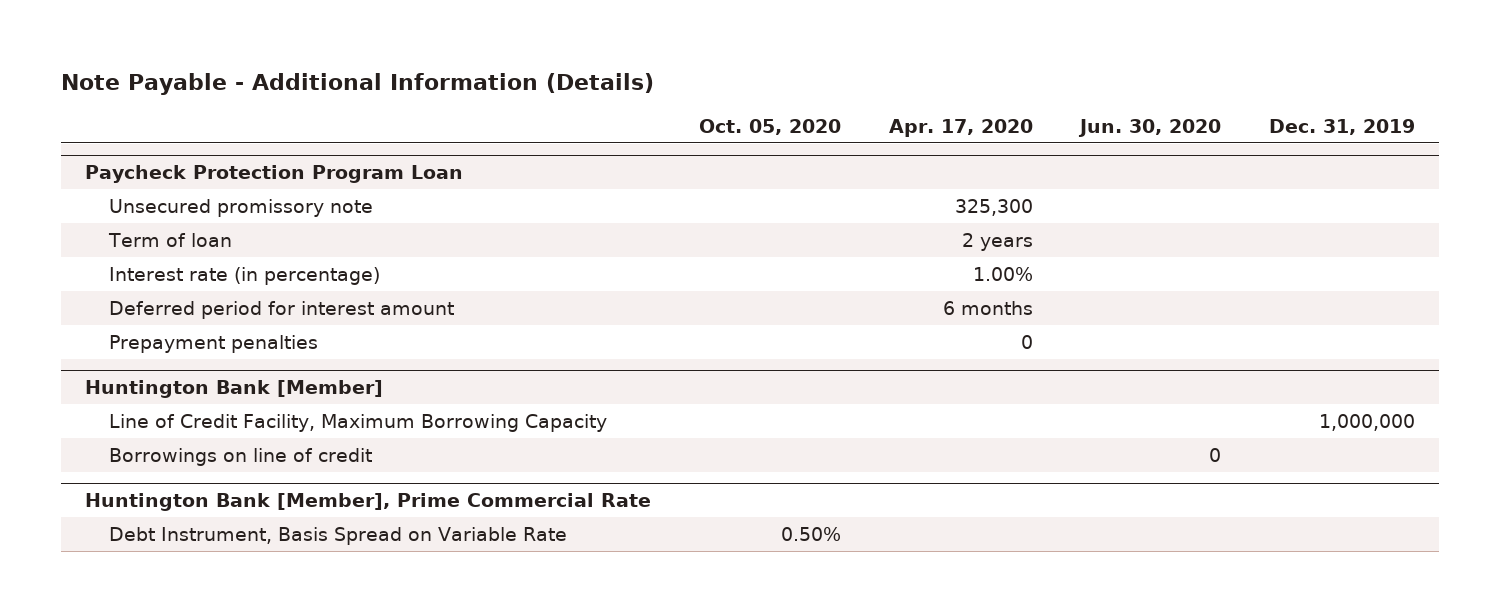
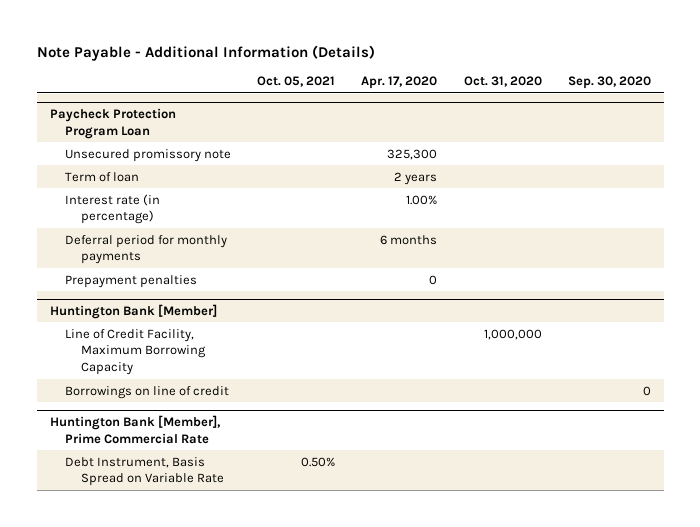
[698,118,841,135] Oct. 05, 2020 -> none
[1078,118,1222,137] Jun. 30, 2020 -> none
[1269,118,1416,135] Dec. 31, 2019 -> none
none -> [257,76,336,88] Oct. 05, 2021
none -> [463,76,542,88] Oct. 31, 2020
none -> [567,76,651,90] Sep. 30, 2020
[109,300,455,319] Deferred period for interest amount -> none
none -> [65,234,228,265] Deferral period for monthly payments

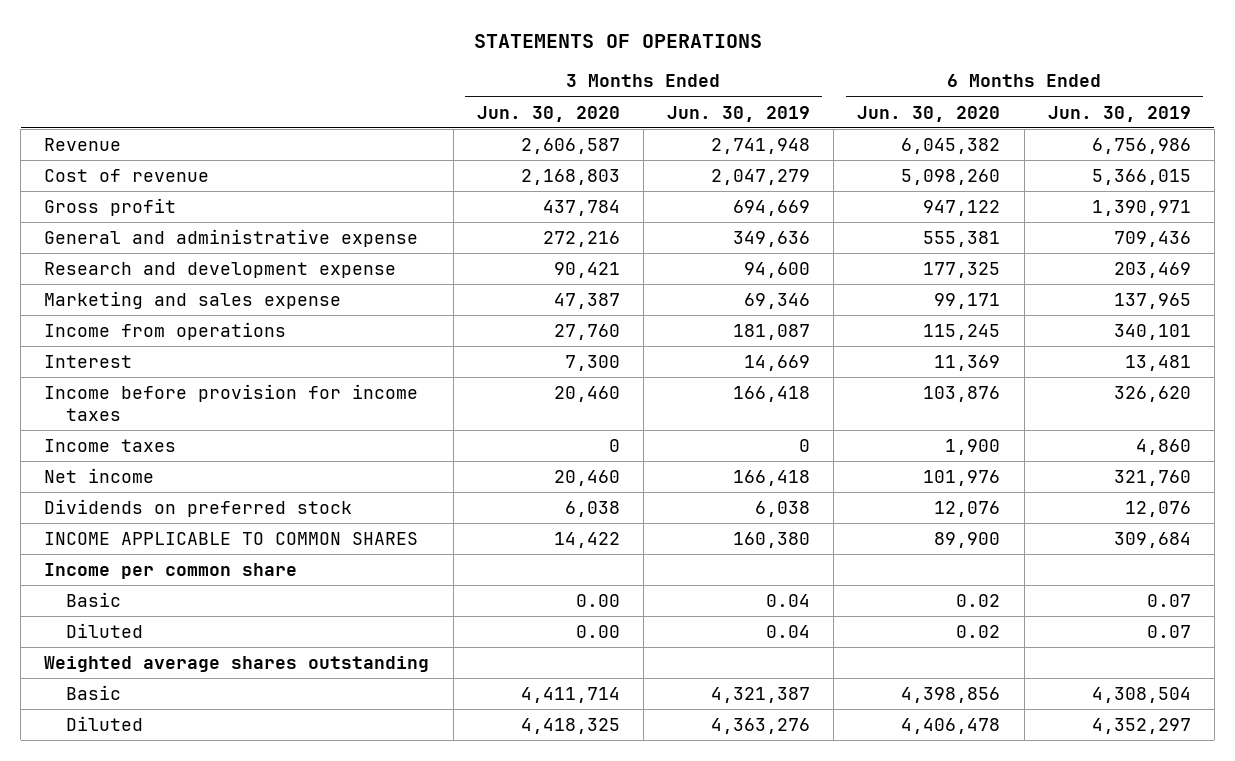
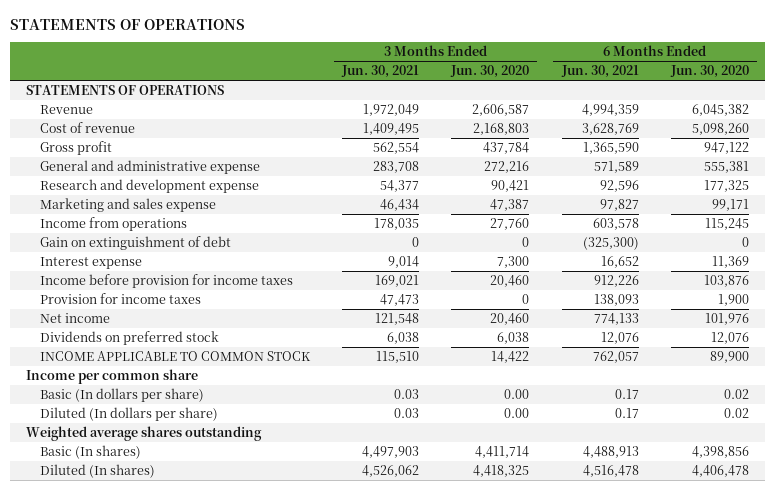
[667,105,811,122] Jun. 30, 2019 -> none
[1047,105,1191,122] Jun. 30, 2019 -> none
none -> [341,65,420,79] Jun. 30, 2021
none -> [560,65,639,79] Jun. 30, 2021
none -> [26,85,225,96] STATEMENTS OF OPERATIONS
none -> [40,236,232,251] Gain on extinguishment of debt
[44,354,133,368] Interest -> [40,257,143,270] Interest expense
[44,438,177,452] Income taxes -> [40,293,202,305] Provision for income taxes
[44,531,419,545] INCOME APPLICABLE TO COMMON SHARES -> [40,351,312,362] INCOME APPLICABLE TO COMMON STOCK
[65,591,121,607] Basic -> [40,388,205,403] Basic (In dollars per share)
[65,622,143,638] Diluted -> [40,407,219,422] Diluted (In dollars per share)
[65,684,121,700] Basic -> [40,445,142,460] Basic (In shares)
[65,715,143,731] Diluted -> [40,464,156,479] Diluted (In shares)

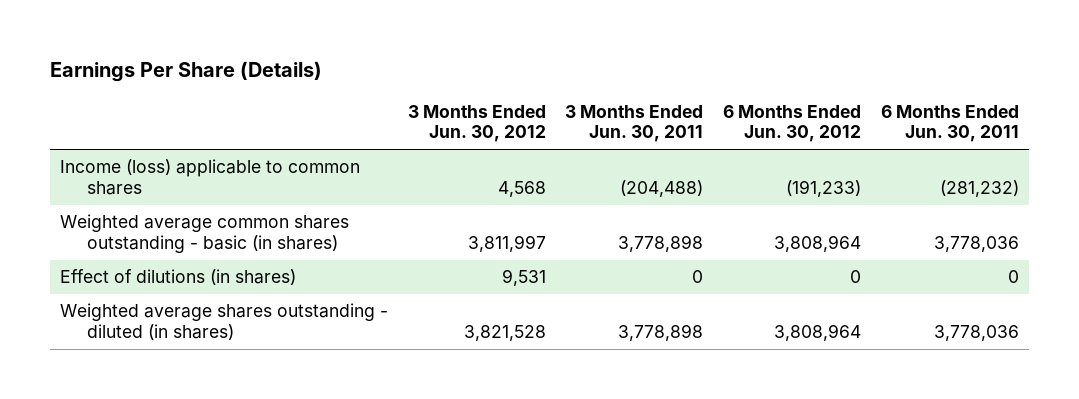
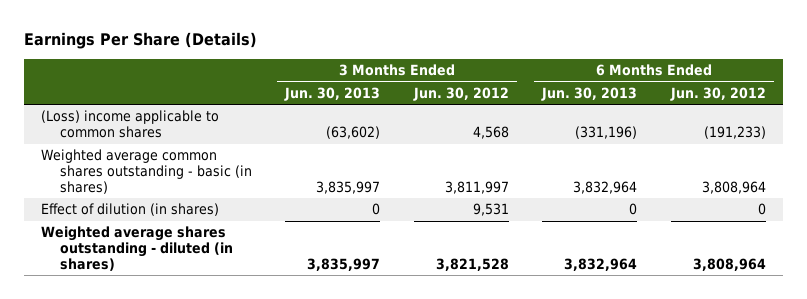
[565,104,704,143] 3 Months Ended Jun. 30, 2011 -> none
[880,104,1019,143] 6 Months Ended Jun. 30, 2011 -> none
none -> [284,86,381,101] Jun. 30, 2013
none -> [541,86,638,101] Jun. 30, 2013
[60,159,361,195] Income (loss) applicable to common shares -> [40,110,219,139] (Loss) income applicable to common shares
[60,269,297,286] Effect of dilutions (in shares) -> [40,203,219,217] Effect of dilution (in shares)

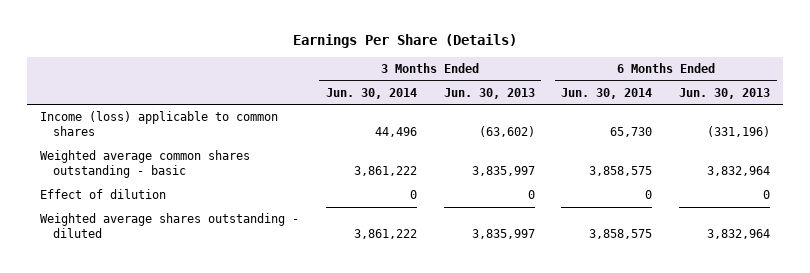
[412,86,509,101] Jun. 30, 2012 -> none
[669,86,766,101] Jun. 30, 2012 -> none
none -> [326,87,418,99] Jun. 30, 2014
none -> [561,87,653,99] Jun. 30, 2014
[40,110,219,139] (Loss) income applicable to common shares -> [40,111,279,137] Income (loss) applicable to common shares
[40,149,252,194] Weighted average common shares outstanding - basic (in shares) -> [40,150,251,179] Weighted average common shares outstanding - basic
[40,203,219,217] Effect of dilution (in shares) -> [40,189,167,200] Effect of dilution
[40,226,233,271] Weighted average shares outstanding - diluted (in shares) -> [40,213,300,239] Weighted average shares outstanding - diluted

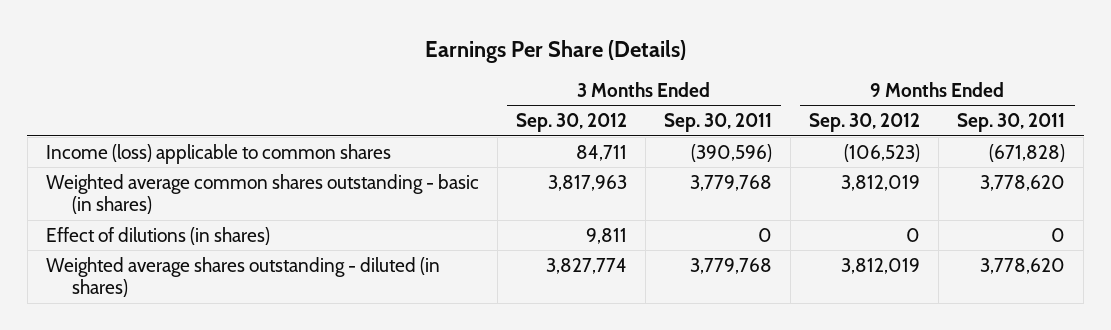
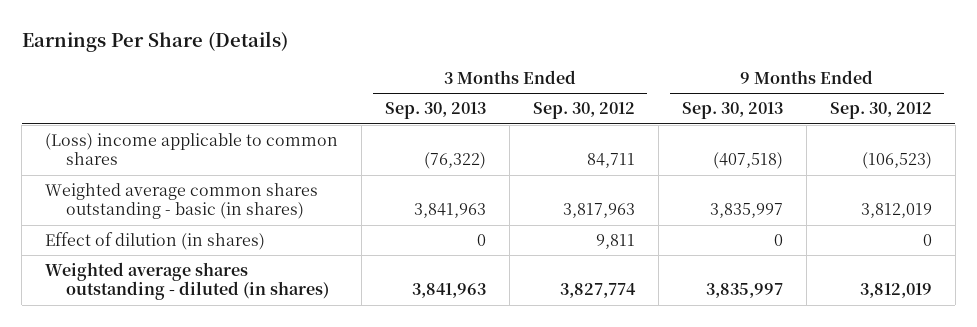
[664,113,773,133] Sep. 30, 2011 -> none
[957,113,1066,133] Sep. 30, 2011 -> none
none -> [385,102,487,120] Sep. 30, 2013
none -> [681,102,783,120] Sep. 30, 2013
[45,143,391,164] Income (loss) applicable to common shares -> [45,133,339,166] (Loss) income applicable to common shares
[45,226,270,245] Effect of dilutions (in shares) -> [45,232,266,251] Effect of dilution (in shares)

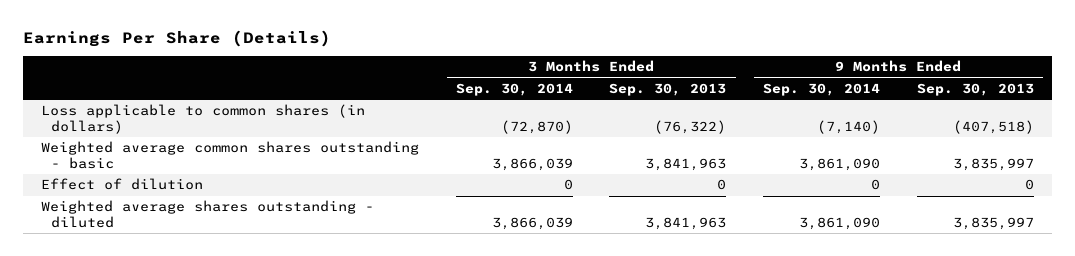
[533,102,636,120] Sep. 30, 2012 -> none
[829,102,932,120] Sep. 30, 2012 -> none
none -> [455,82,573,96] Sep. 30, 2014
none -> [762,82,880,96] Sep. 30, 2014
[45,133,339,166] (Loss) income applicable to common shares -> [41,104,366,134] Loss applicable to common shares (in dollars)
[45,183,319,220] Weighted average common shares outstanding - basic (in shares) -> [41,141,420,169] Weighted average common shares outstanding - basic
[45,232,266,251] Effect of dilution (in shares) -> [41,178,204,191] Effect of dilution
[45,262,329,301] Weighted average shares outstanding - diluted (in shares) -> [41,200,375,228] Weighted average shares outstanding - diluted

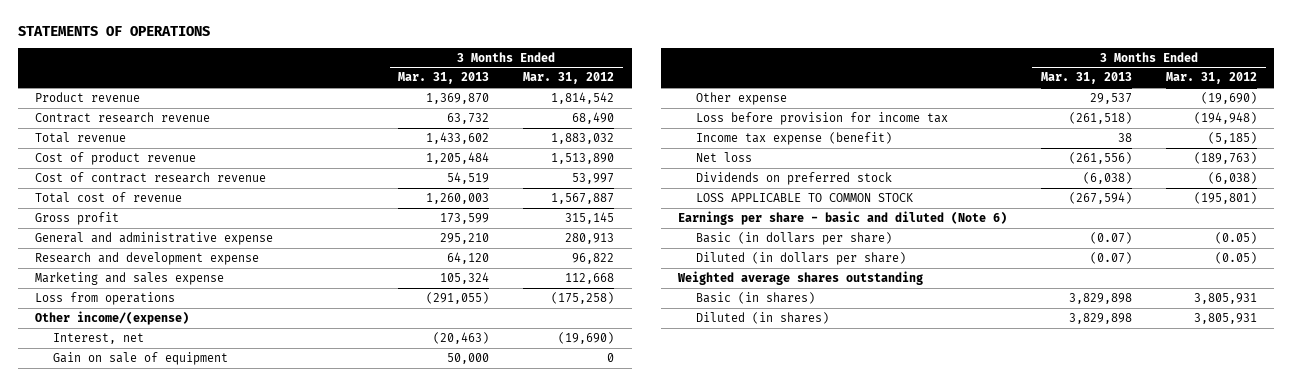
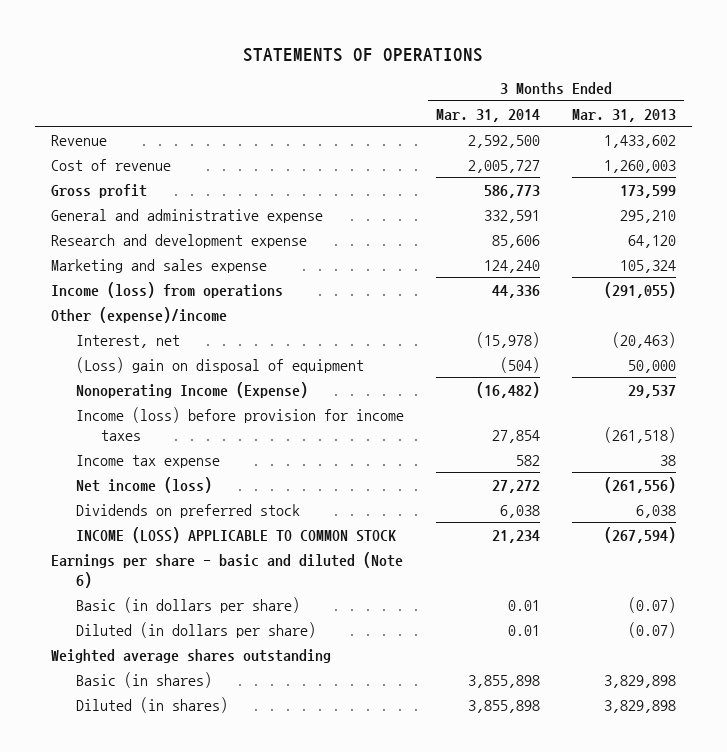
[523,72,615,85] Mar. 31, 2012 -> none
none -> [436,108,541,122] Mar. 31, 2014
[34,112,210,124] Contract research revenue -> none
[34,132,126,144] Total revenue -> none
[34,172,266,184] Cost of contract research revenue -> none
[34,192,182,204] Total cost of revenue -> none
[34,92,140,103] Product revenue -> [50,134,107,146] Revenue
[426,93,490,105] 1,369,870 -> [604,134,677,148] 1,433,602
[34,152,196,166] Cost of product revenue -> [50,158,171,171] Cost of revenue
[426,152,490,165] 1,205,484 -> [604,159,677,173] 1,260,003
[34,292,175,306] Loss from operations -> [50,281,283,298] Income (loss) from operations
[34,311,189,326] Other income/(expense) -> [50,306,227,323] Other (expense)/income
[52,352,228,366] Gain on sale of equipment -> [75,356,364,373] (Loss) gain on disposal of equipment
[695,92,787,106] Other expense -> [75,381,308,398] Nonoperating Income (Expense)
[695,112,948,126] Loss before provision for income tax -> [75,406,404,441] Income (loss) before provision for income taxes
[695,132,892,146] Income tax expense (benefit) -> [75,454,220,468] Income tax expense
[695,152,752,163] Net loss -> [75,476,212,493] Net income (loss)
[1082,172,1132,185] (6,038) -> [636,504,677,518] 6,038
[695,193,913,203] LOSS APPLICABLE TO COMMON STOCK -> [75,526,396,543] INCOME (LOSS) APPLICABLE TO COMMON STOCK

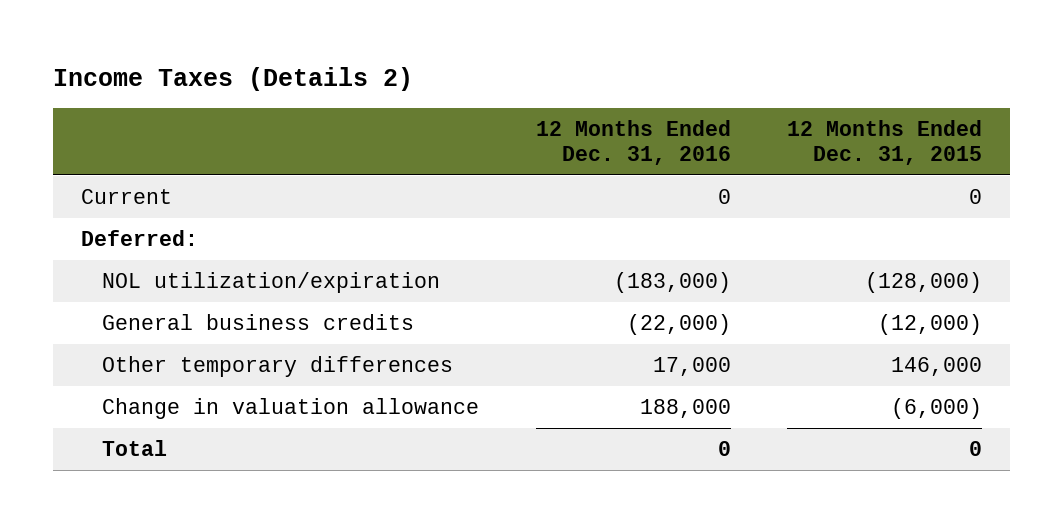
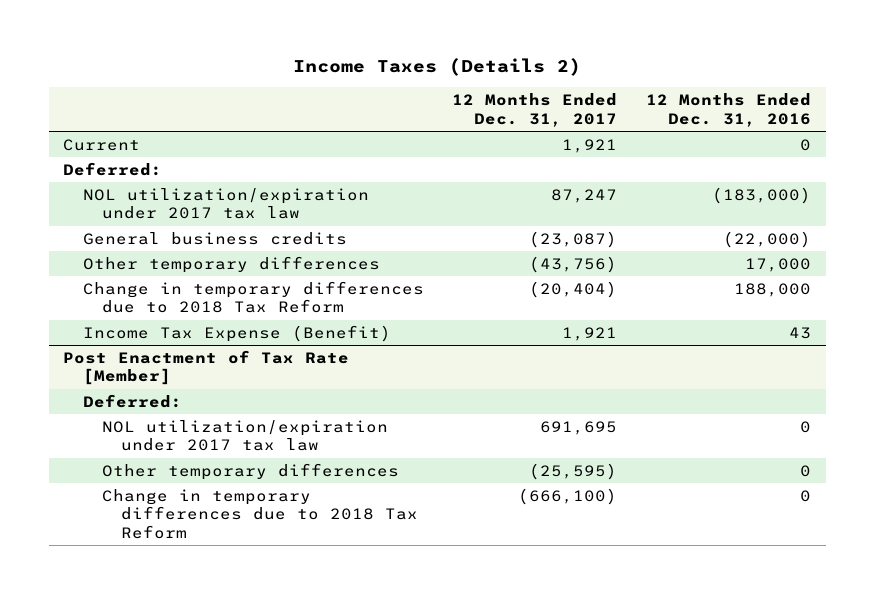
[786,120,982,166] 12 Months Ended Dec. 31, 2015 -> none
none -> [452,93,618,127] 12 Months Ended Dec. 31, 2017
[102,272,441,294] NOL utilization/expiration -> [82,187,369,220] NOL utilization/expiration under 2017 tax law
[102,440,168,457] Total -> none
[102,398,480,420] Change in valuation allowance -> [82,280,424,314] Change in temporary differences due to 2018 Tax Reform
none -> [82,324,391,342] Income Tax Expense (Benefit)
none -> [63,349,350,386] Post Enactment of Tax Rate [Member]
none -> [82,393,182,408] Deferred:
none -> [101,419,388,452] NOL utilization/expiration under 2017 tax law
none -> [101,462,399,480] Other temporary differences
none -> [101,488,418,539] Change in temporary differences due to 2018 Tax Reform

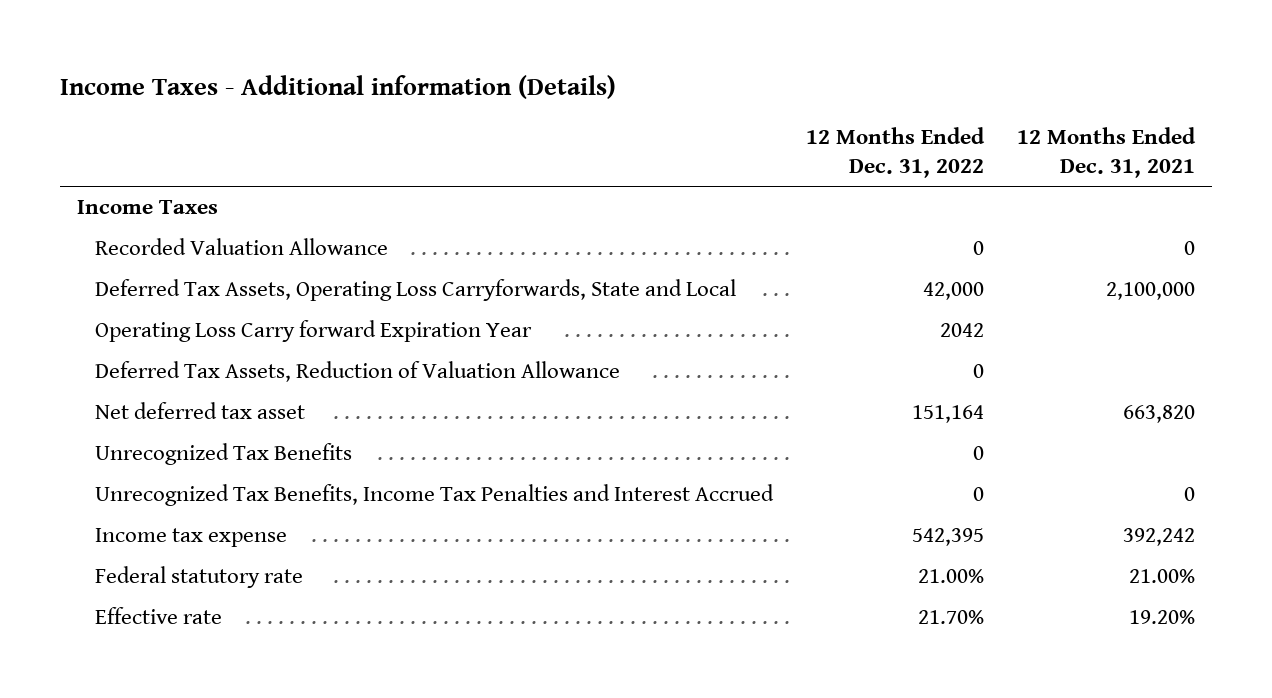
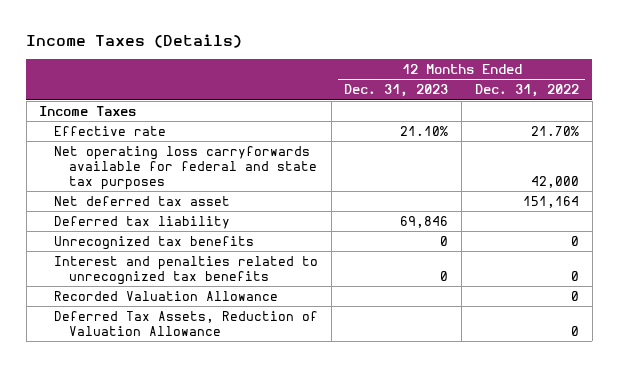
[60,74,617,99] Income Taxes - Additional information (Details) -> [26,33,243,48] Income Taxes (Details)
[1017,127,1197,178] 12 Months Ended Dec. 31, 2021 -> none
none -> [344,84,449,98] Dec. 31, 2023
[95,607,223,625] Effective rate -> [54,126,167,137] Effective rate
none -> [54,146,317,190] Net operating loss carryforwards available for federal and state tax purposes
[95,402,306,420] Net deferred tax asset -> [54,196,231,207] Net deferred tax asset
none -> [54,216,231,230] Deferred tax liability
none -> [54,236,255,251] Unrecognized tax benefits
none -> [54,256,319,285] Interest and penalties related to unrecognized tax benefits
[95,279,737,302] Deferred Tax Assets, Operating Loss Carryforwards, State and Local -> none
[95,320,533,343] Operating Loss Carry forward Expiration Year -> none
[95,443,353,466] Unrecognized Tax Benefits -> none
[95,484,775,507] Unrecognized Tax Benefits, Income Tax Penalties and Interest Accrued -> none
[95,528,288,548] Income tax expense -> none
[95,566,304,589] Federal statutory rate -> none

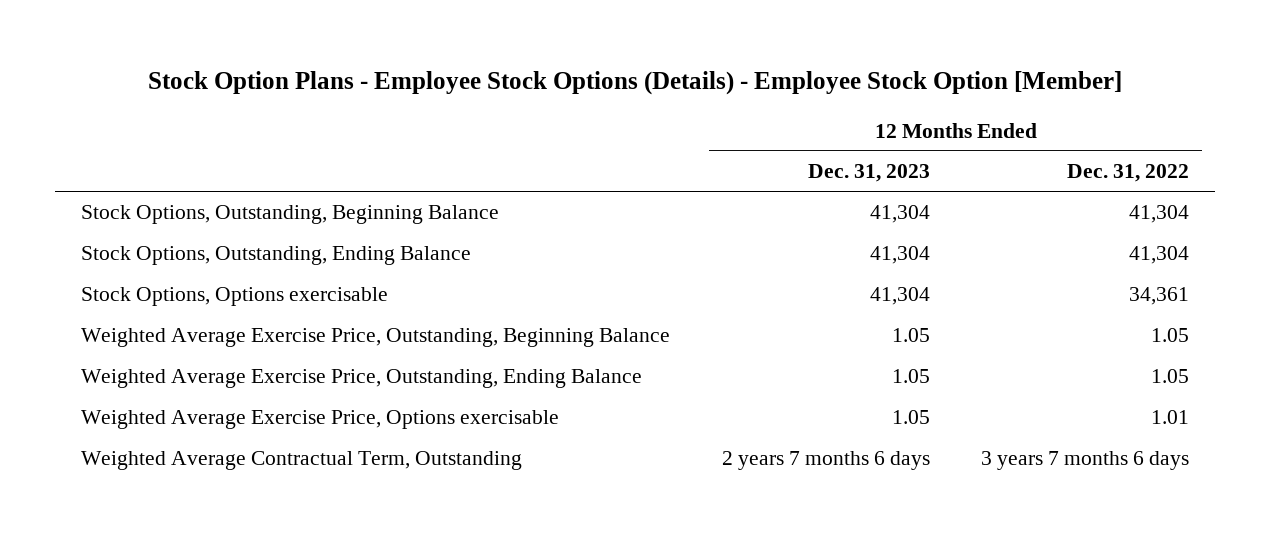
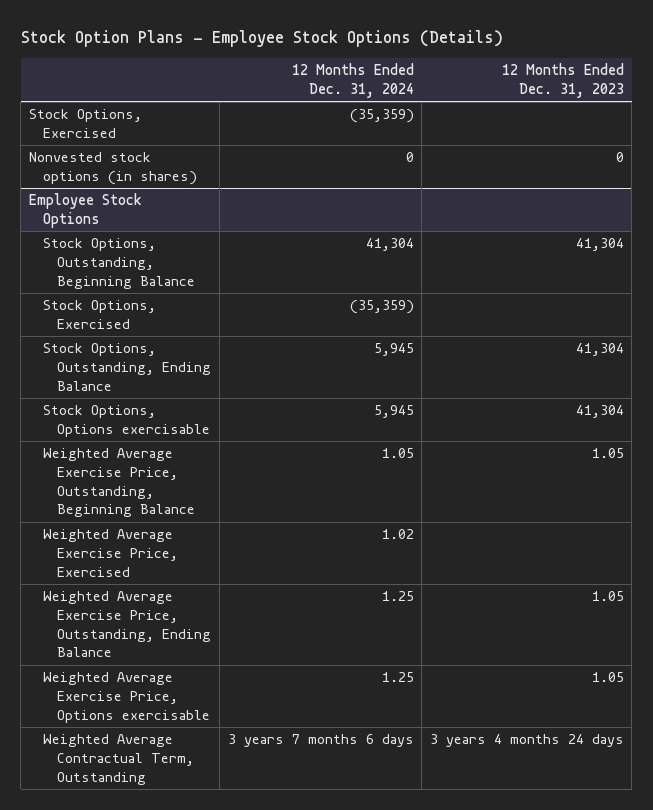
[148,70,1123,95] Stock Option Plans - Employee Stock Options (Details) - Employee Stock Option [Member] -> [20,30,503,48] Stock Option Plans - Employee Stock Options (Details)
[1067,164,1190,183] Dec. 31, 2022 -> none
none -> [291,63,414,98] 12 Months Ended Dec. 31, 2024
none -> [29,109,143,139] Stock Options, Exercised
none -> [29,152,198,186] Nonvested stock options (in shares)
none -> [29,193,143,229] Employee Stock Options
none -> [43,300,157,330] Stock Options, Exercised
none -> [43,529,179,577] Weighted Average Exercise Price, Exercised
[721,451,930,471] 2 years 7 months 6 days -> [429,734,624,748] 3 years 4 months 24 days

